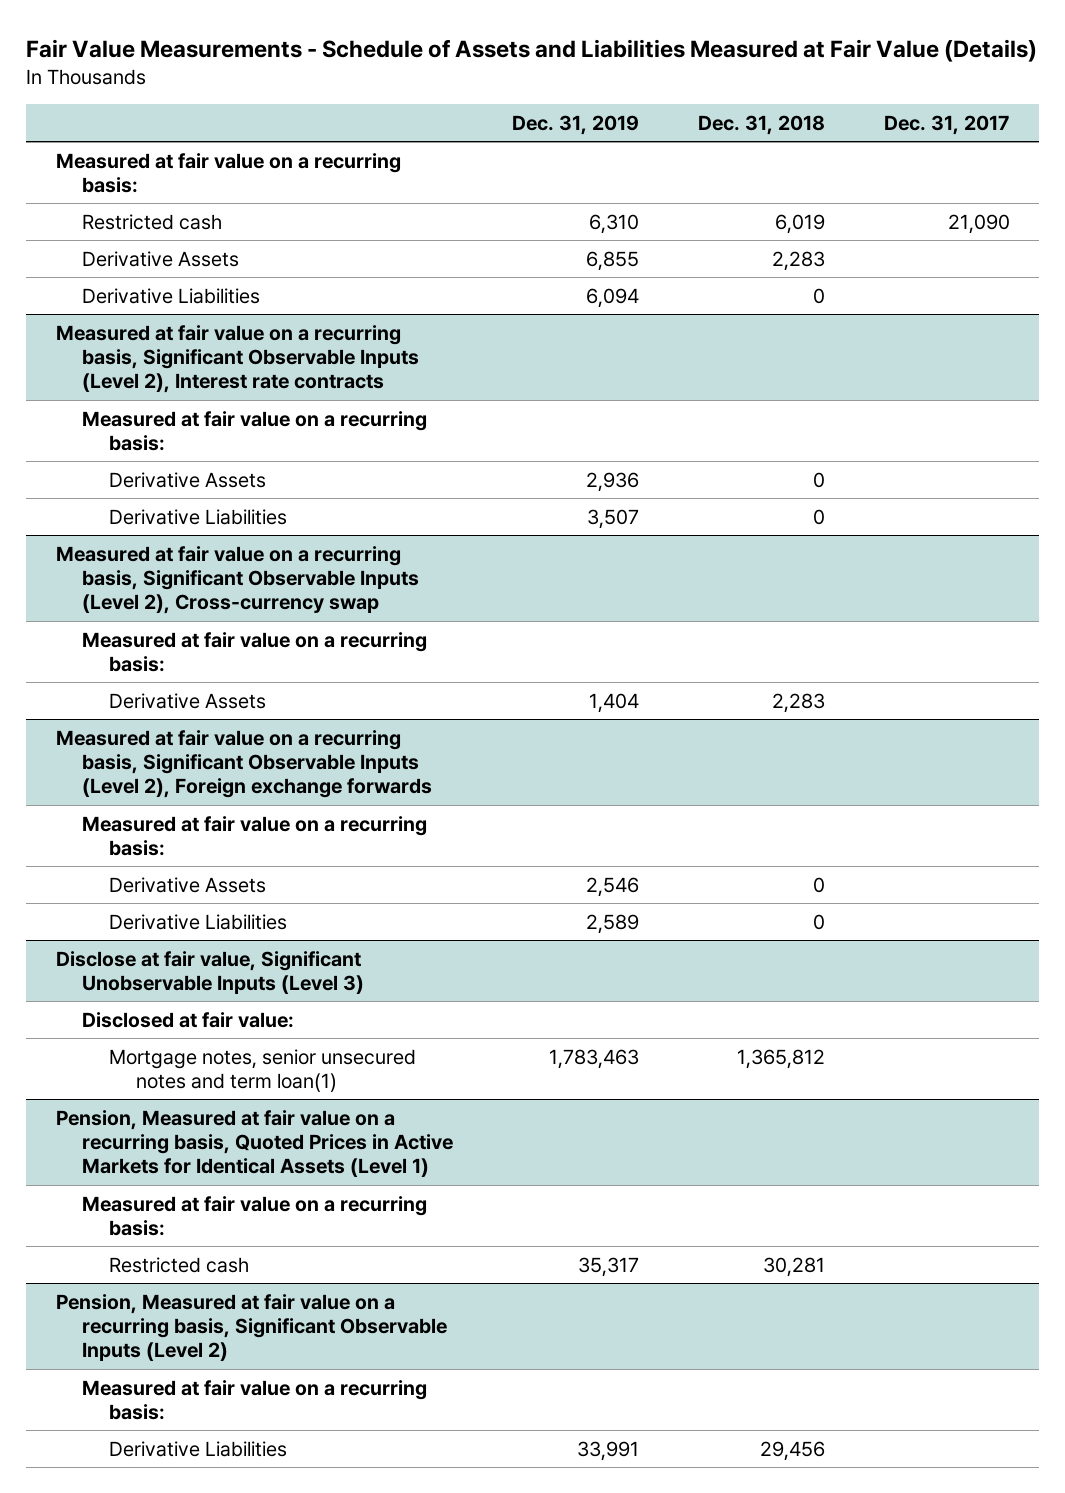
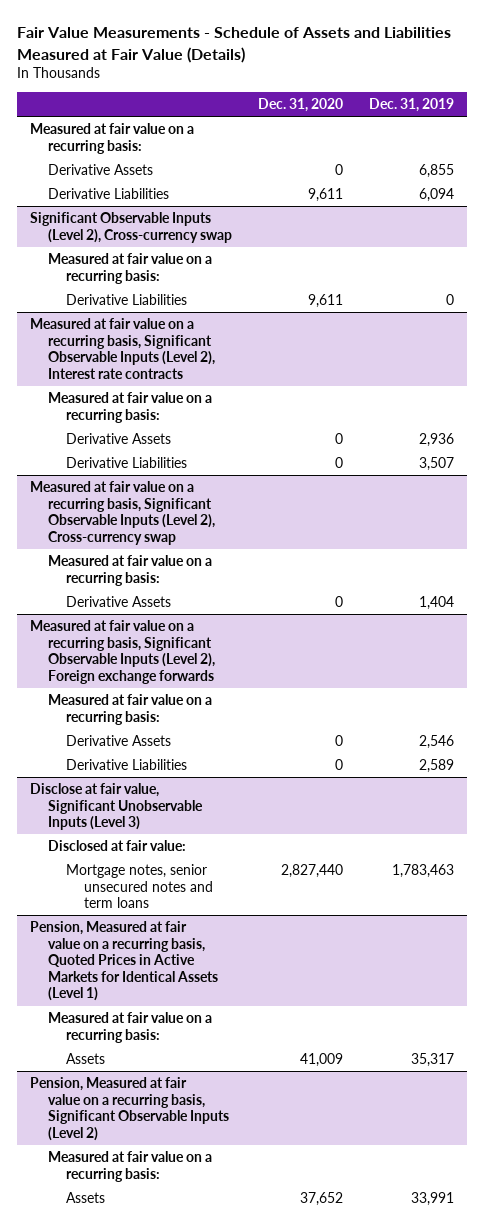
[697,114,825,135] Dec. 31, 2018 -> none
[883,114,1010,135] Dec. 31, 2017 -> none
none -> [258,98,344,113] Dec. 31, 2020
[82,213,223,230] Restricted cash -> none
none -> [29,212,232,243] Significant Observable Inputs (Level 2), Cross-currency swap
none -> [47,253,212,284] Measured at fair value on a recurring basis:
none -> [65,294,187,306] Derivative Liabilities
[109,1048,417,1092] Mortgage notes, senior unsecured notes and term loan(1) -> [65,864,213,909] Mortgage notes, senior unsecured notes and term loans
[109,1256,250,1273] Restricted cash -> [65,1053,105,1065] Assets
[109,1440,288,1457] Derivative Liabilities -> [65,1192,105,1204] Assets

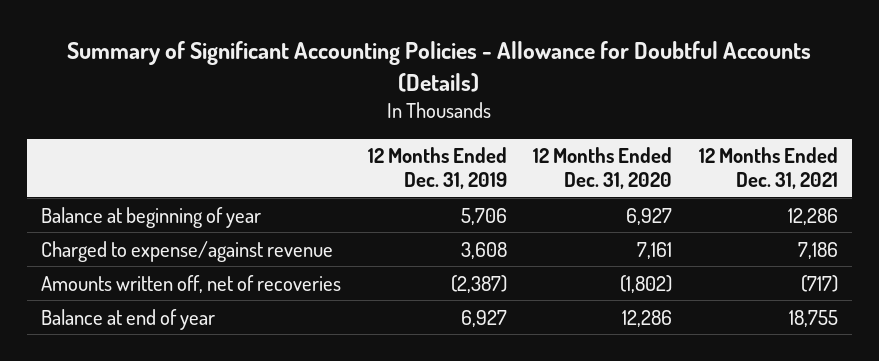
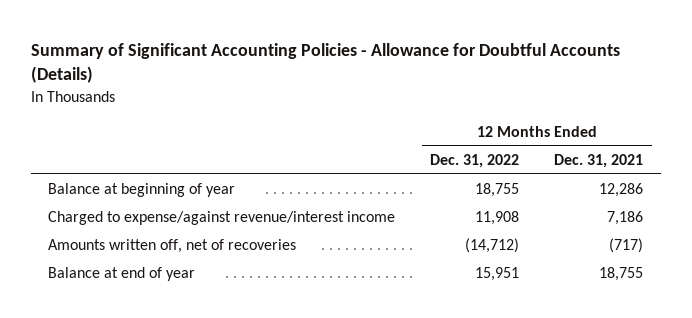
[367,147,507,190] 12 Months Ended Dec. 31, 2019 -> none
[533,147,673,190] 12 Months Ended Dec. 31, 2020 -> none
none -> [430,153,520,168] Dec. 31, 2022
[40,240,333,262] Charged to expense/against revenue -> [48,211,396,226] Charged to expense/against revenue/interest income

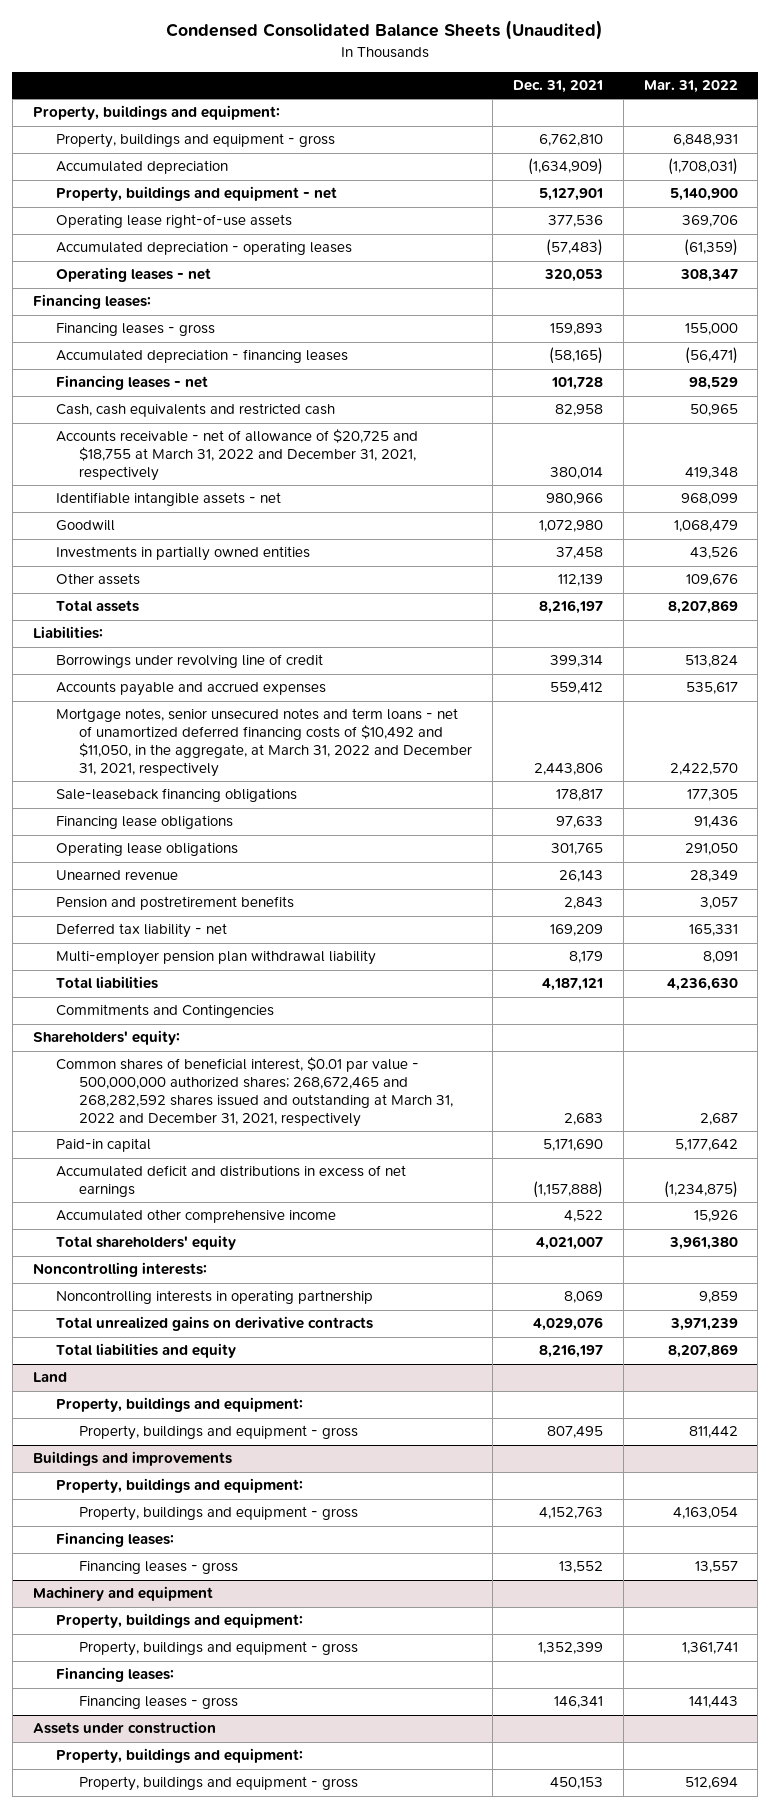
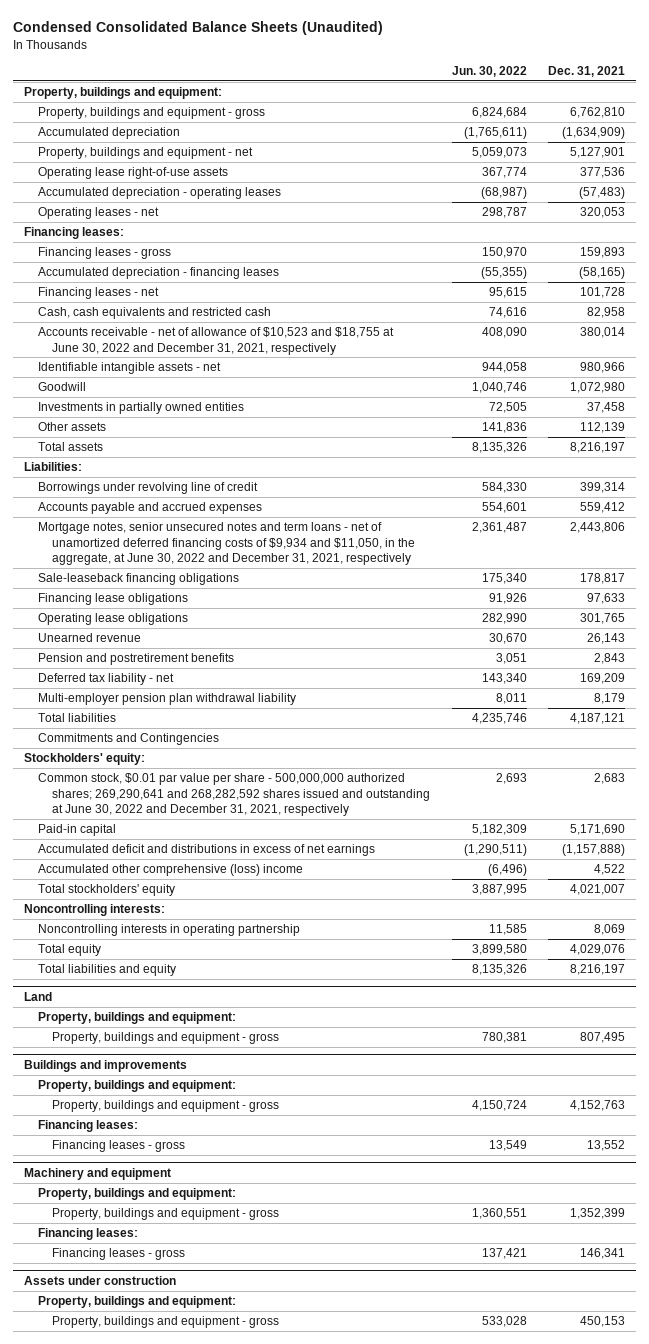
[643,80,738,94] Mar. 31, 2022 -> none
none -> [451,66,527,78] Jun. 30, 2022
[55,429,418,481] Accounts receivable - net of allowance of $20,725 and $18,755 at March 31, 2022 and December 31, 2021, respectively -> [37,327,394,355] Accounts receivable - net of allowance of $10,523 and $18,755 at June 30, 2022 and December 31, 2021, respectively
[55,708,473,777] Mortgage notes, senior unsecured notes and term loans - net of unamortized deferred financing costs of $10,492 and $11,050, in the aggregate, at March 31, 2022 and December 31, 2021, respectively -> [37,522,415,566] Mortgage notes, senior unsecured notes and term loans - net of unamortized deferred financing costs of $9,934 and $11,050, in the aggregate, at June 30, 2022 and December 31, 2021, respectively
[32,1030,180,1046] Shareholders' equity: -> [23,753,145,766] Stockholders' equity:
[55,1057,454,1127] Common shares of beneficial interest, $0.01 par value - 500,000,000 authorized shares; 268,672,465 and 268,282,592 shares issued and outstanding at March 31, 2022 and December 31, 2021, respectively -> [37,773,430,817] Common stock, $0.01 par value per share - 500,000,000 authorized shares; 269,290,641 and 268,282,592 shares issued and outstanding at June 30, 2022 and December 31, 2021, respectively
[55,1209,336,1224] Accumulated other comprehensive income -> [37,864,303,877] Accumulated other comprehensive (loss) income
[55,1235,236,1251] Total shareholders' equity -> [37,884,175,897] Total stockholders' equity
[55,1316,373,1332] Total unrealized gains on derivative contracts -> [37,944,101,957] Total equity

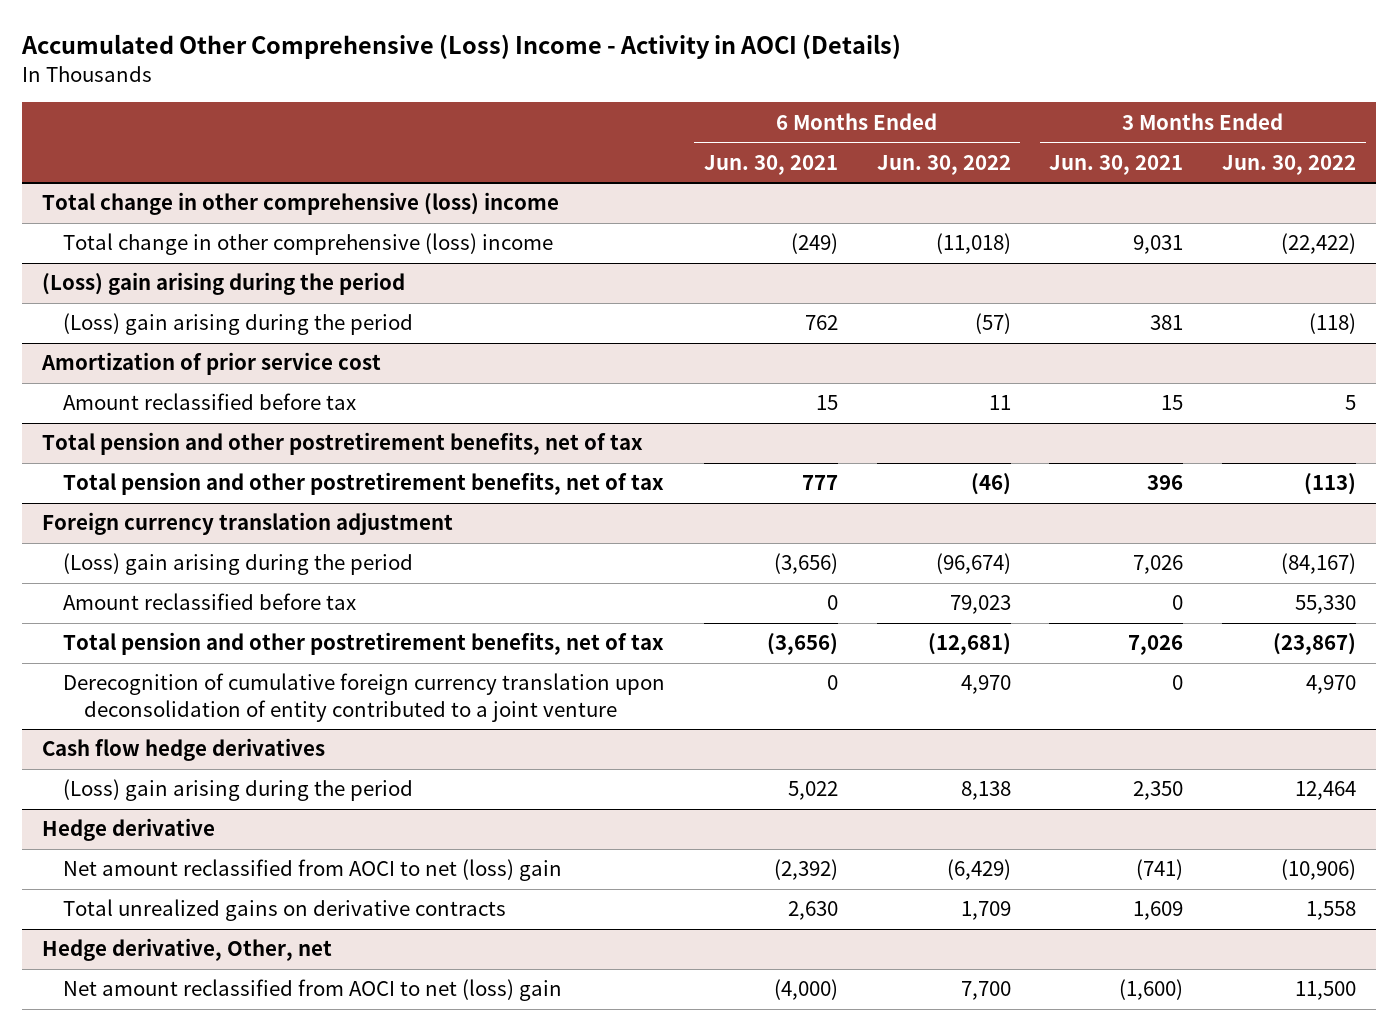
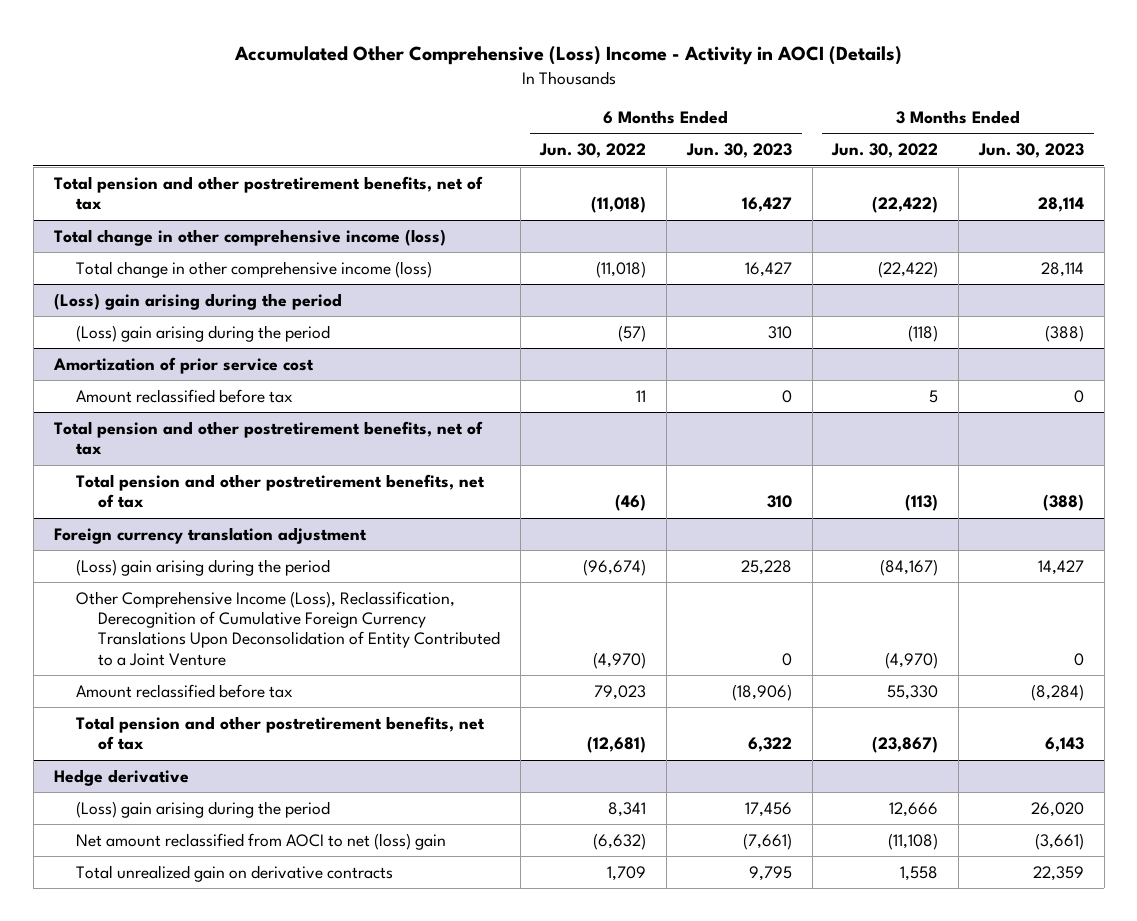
[703,154,838,175] Jun. 30, 2021 -> none
[1049,154,1184,175] Jun. 30, 2021 -> none
none -> [685,143,792,159] Jun. 30, 2023
none -> [977,143,1084,159] Jun. 30, 2023
none -> [53,175,483,211] Total pension and other postretirement benefits, net of tax
[41,192,559,216] Total change in other comprehensive (loss) income -> [53,228,446,246] Total change in other comprehensive income (loss)
[63,233,554,256] Total change in other comprehensive (loss) income -> [75,260,432,278] Total change in other comprehensive income (loss)
none -> [75,590,501,666] Other Comprehensive Income (Loss), Reclassification, Derecognition of Cumulative Foreign Currency Translations Upon Deconsolidation of Entity Contributed to a Joint Venture
[63,673,666,722] Derecognition of cumulative foreign currency translation upon deconsolidation of entity contributed to a joint venture -> none
[41,738,325,762] Cash flow hedge derivatives -> none
[63,779,414,802] (Loss) gain arising during the period -> none
[41,938,332,962] Hedge derivative, Other, net -> none
[63,979,563,1002] Net amount reclassified from AOCI to net (loss) gain -> none
none -> [75,800,330,818] (Loss) gain arising during the period
[946,859,1011,881] (6,429) -> [593,832,647,850] (6,632)
[1281,859,1357,881] (10,906) -> [888,832,939,850] (11,108)
[63,899,507,922] Total unrealized gains on derivative contracts -> [75,864,393,882] Total unrealized gain on derivative contracts

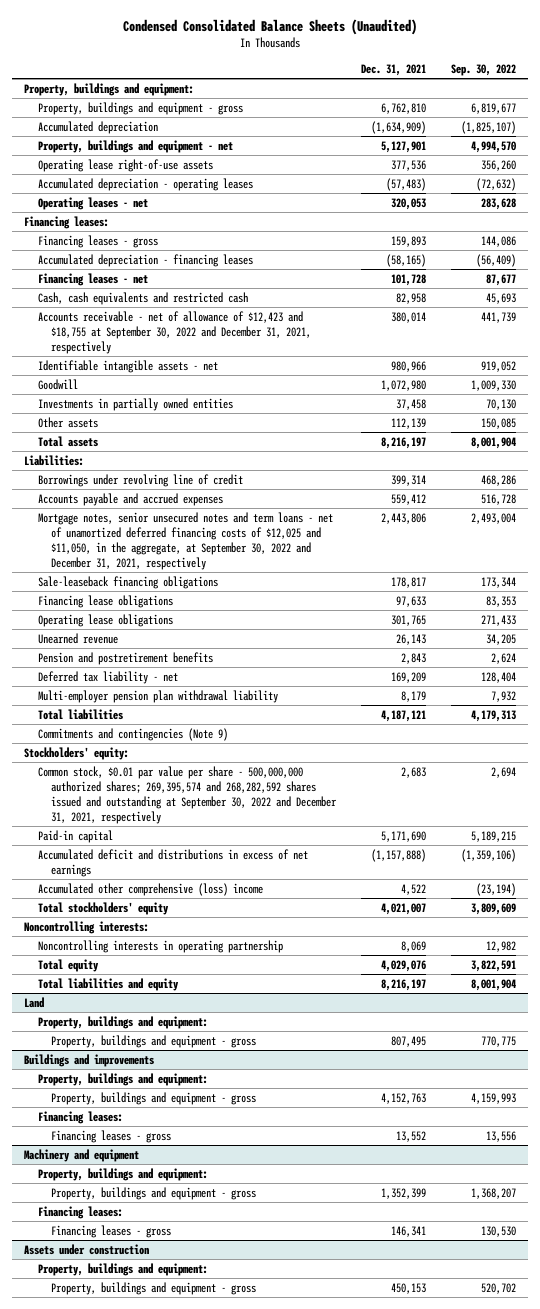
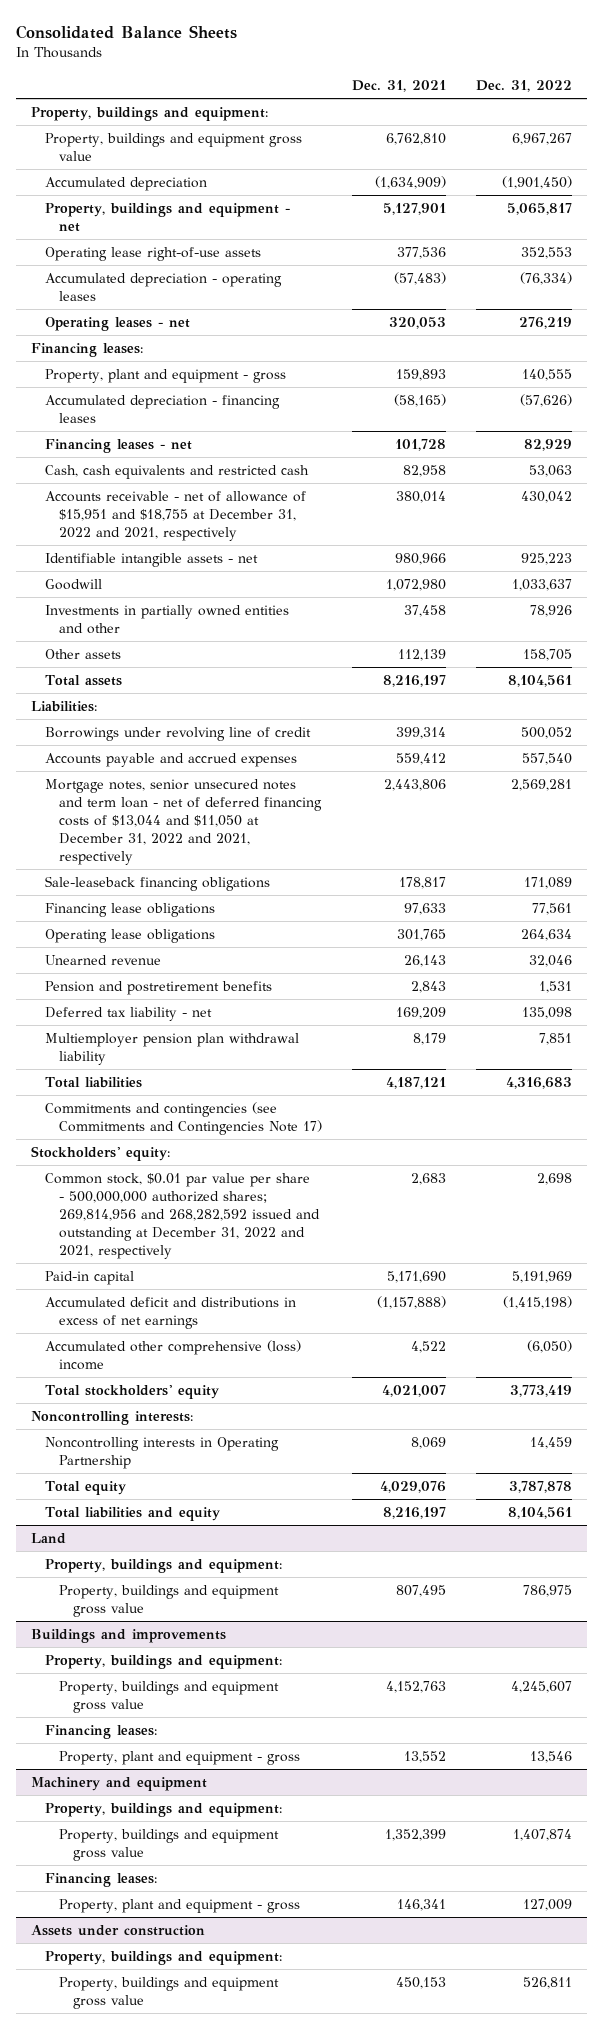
[122,18,417,35] Condensed Consolidated Balance Sheets (Unaudited) -> [16,25,238,40] Consolidated Balance Sheets
[450,63,516,76] Sep. 30, 2022 -> none
none -> [476,79,573,92] Dec. 31, 2022
[37,101,243,115] Property, buildings and equipment - gross -> [45,133,303,162] Property, buildings and equipment gross value
[37,234,158,248] Financing leases - gross -> [45,369,287,384] Property, plant and equipment - gross
[37,310,312,354] Accounts receivable - net of allowance of $12,423 and $18,755 at September 30, 2022 and December 31, 2021, respectively -> [45,491,307,542] Accounts receivable - net of allowance of $15,951 and $18,755 at December 31, 2022 and 2021, respectively
[37,397,233,411] Investments in partially owned entities -> [45,605,290,635] Investments in partially owned entities and other
[37,511,333,570] Mortgage notes, senior unsecured notes and term loans - net of unamortized deferred financing costs of $12,025 and $11,050, in the aggregate, at September 30, 2022 and December 31, 2021, respectively -> [45,779,323,866] Mortgage notes, senior unsecured notes and term loan - net of deferred financing costs of $13,044 and $11,050 at December 31, 2022 and 2021, respectively
[37,689,278,703] Multi-employer pension plan withdrawal liability -> [45,1033,300,1066] Multiemployer pension plan withdrawal liability
[37,727,228,741] Commitments and contingencies (Note 9) -> [45,1102,323,1136] Commitments and contingencies (see Commitments and Contingencies Note 17)
[37,765,338,824] Common stock, $0.01 par value per share - 500,000,000 authorized shares; 269,395,574 and 268,282,592 shares issued and outstanding at September 30, 2022 and December 31, 2021, respectively -> [45,1173,321,1260] Common stock, $0.01 par value per share - 500,000,000 authorized shares; 269,814,956 and 268,282,592 issued and outstanding at December 31, 2022 and 2021, respectively
[37,939,283,953] Noncontrolling interests in operating partnership -> [45,1437,280,1470] Noncontrolling interests in Operating Partnership
[51,1034,257,1048] Property, buildings and equipment - gross -> [59,1585,280,1618] Property, buildings and equipment gross value
[51,1091,257,1105] Property, buildings and equipment - gross -> [59,1681,280,1714] Property, buildings and equipment gross value
[51,1129,172,1143] Financing leases - gross -> [59,1751,301,1766] Property, plant and equipment - gross
[51,1186,257,1200] Property, buildings and equipment - gross -> [59,1829,280,1862] Property, buildings and equipment gross value
[51,1224,172,1238] Financing leases - gross -> [59,1899,301,1914] Property, plant and equipment - gross
[51,1281,257,1295] Property, buildings and equipment - gross -> [59,1977,280,2010] Property, buildings and equipment gross value

